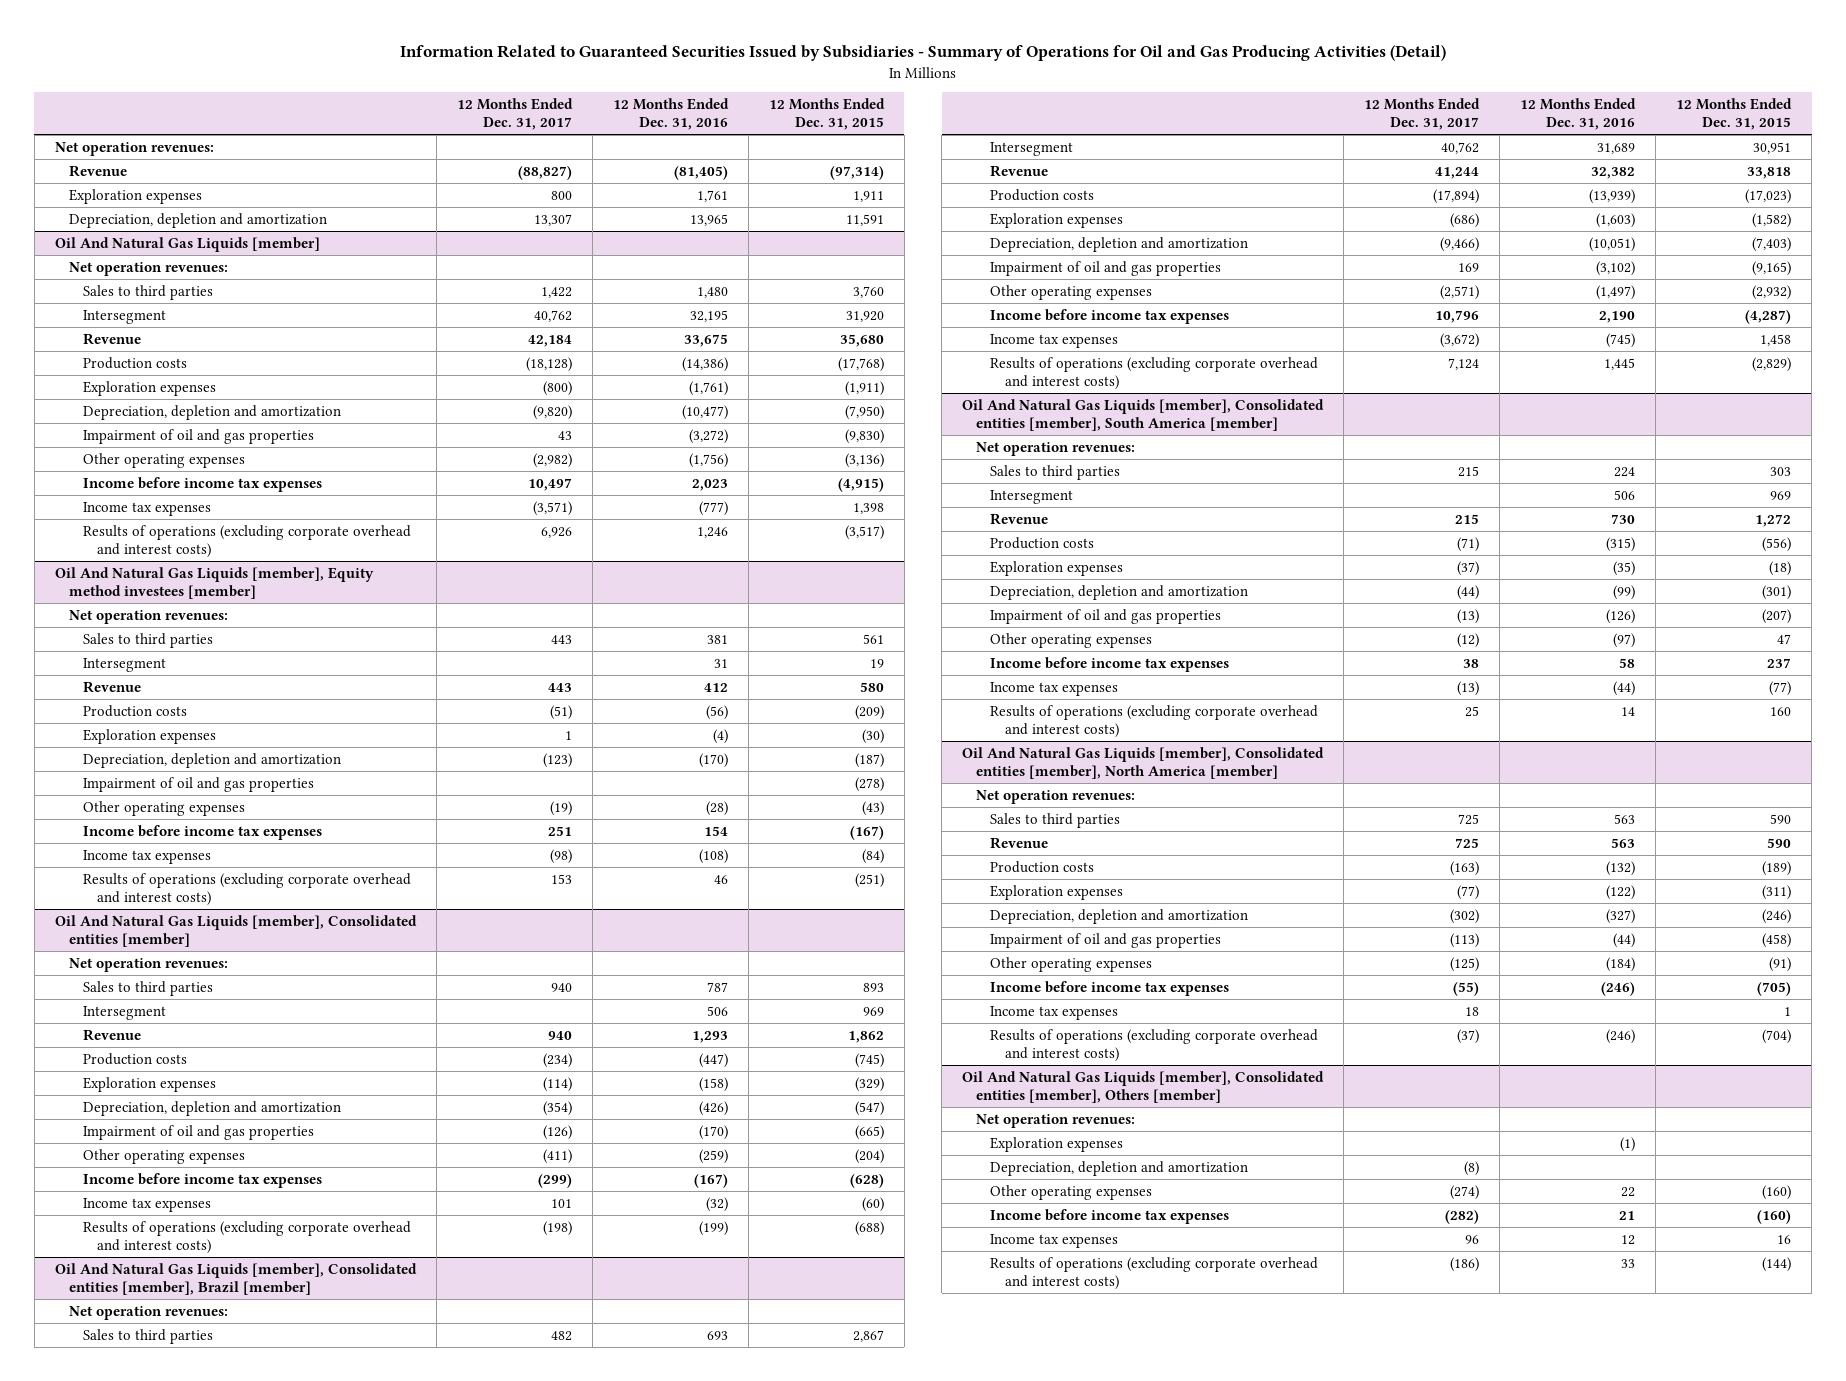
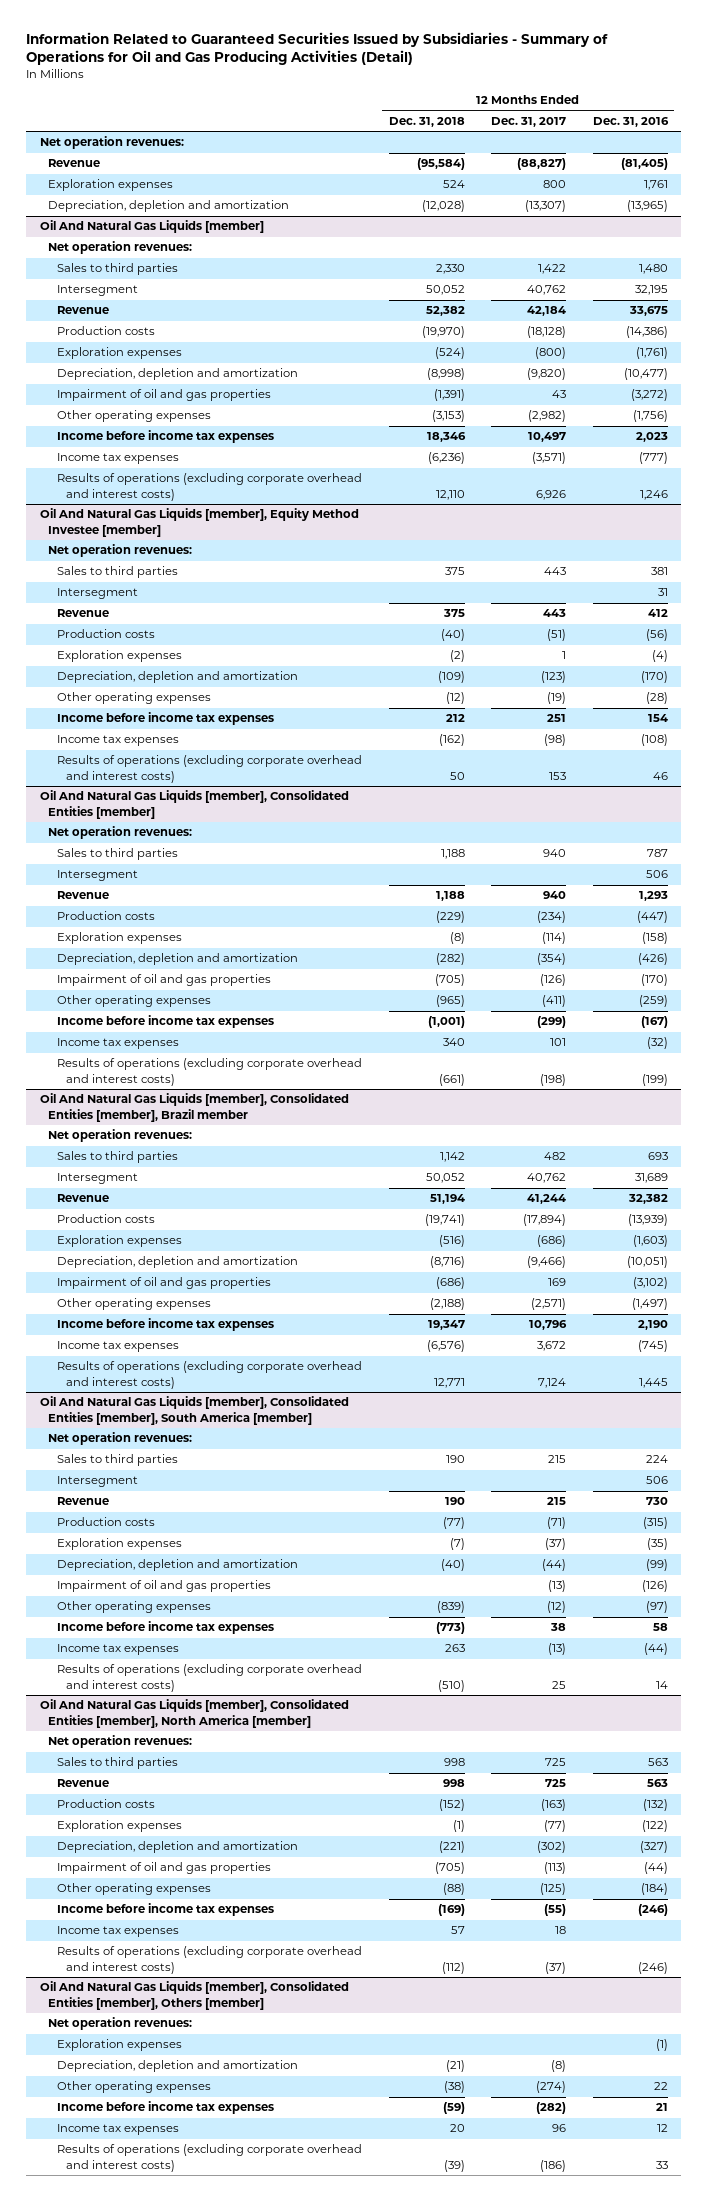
[768,98,885,131] 12 Months Ended Dec. 31, 2015 -> none
none -> [388,116,465,127] Dec. 31, 2018
[533,214,572,227] 13,307 -> [525,200,567,213] (13,307)
[689,214,728,227] 13,965 -> [626,200,668,213] (13,965)
[54,567,374,599] Oil And Natural Gas Liquids [member], Equity method investees [member] -> [39,508,359,537] Oil And Natural Gas Liquids [member], Equity Method Investee [member]
[82,777,314,793] Impairment of oil and gas properties -> none
[54,915,417,947] Oil And Natural Gas Liquids [member], Consolidated entities [member] -> [39,790,349,819] Oil And Natural Gas Liquids [member], Consolidated Entities [member]
[54,1263,417,1295] Oil And Natural Gas Liquids [member], Consolidated entities [member], Brazil [member] -> [39,1093,349,1122] Oil And Natural Gas Liquids [member], Consolidated Entities [member], Brazil member
[1440,333,1480,349] (3,672) -> [537,1341,567,1352] 3,672
[962,399,1325,431] Oil And Natural Gas Liquids [member], Consolidated entities [member], South America [member] -> [39,1396,349,1425] Oil And Natural Gas Liquids [member], Consolidated Entities [member], South America [member]
[962,747,1325,779] Oil And Natural Gas Liquids [member], Consolidated entities [member], North America [member] -> [39,1699,349,1728] Oil And Natural Gas Liquids [member], Consolidated Entities [member], North America [member]
[962,1071,1325,1103] Oil And Natural Gas Liquids [member], Consolidated entities [member], Others [member] -> [39,1981,349,2010] Oil And Natural Gas Liquids [member], Consolidated Entities [member], Others [member]

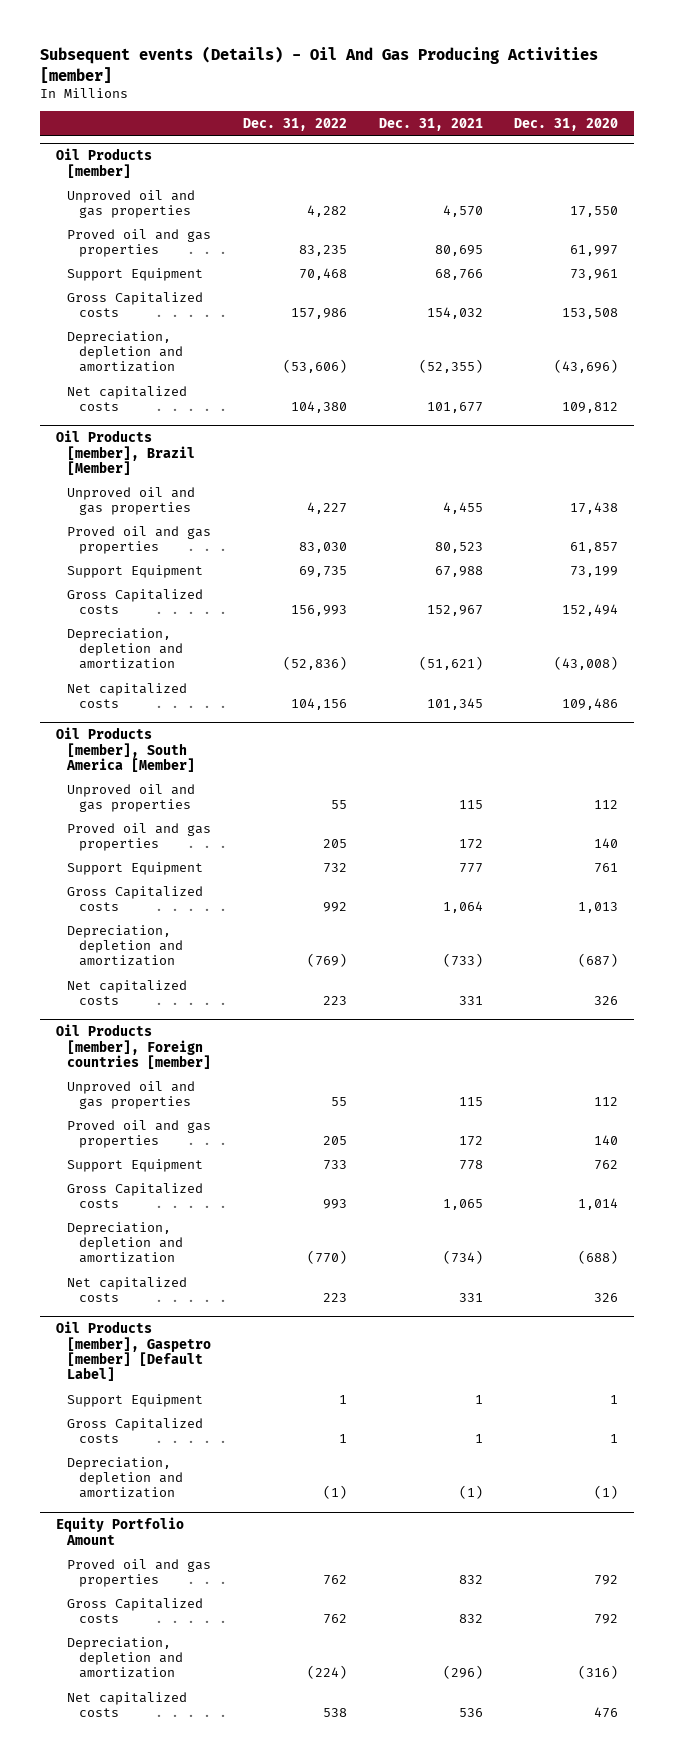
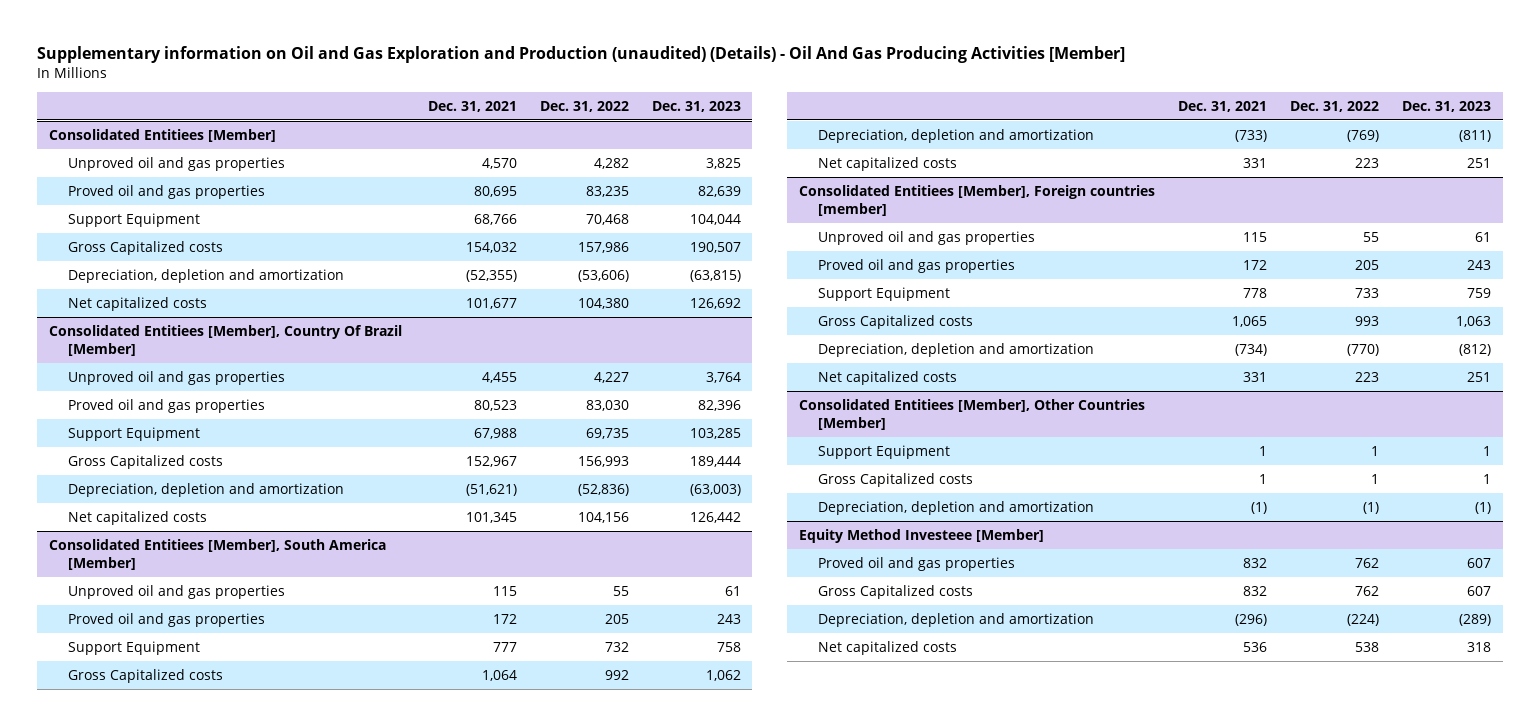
[40,46,599,83] Subsequent events (Details) - Oil And Gas Producing Activities [member] -> [37,45,1126,63] Supplementary information on Oil and Gas Exploration and Production (unaudited) (Details) - Oil And Gas Producing Activities [Member]
[514,117,619,131] Dec. 31, 2020 -> none
none -> [651,100,741,112] Dec. 31, 2023
[55,148,152,178] Oil Products [member] -> [48,128,276,142] Consolidated Entitiees [Member]
[55,430,196,475] Oil Products [member], Brazil [Member] -> none
none -> [48,324,402,356] Consolidated Entitiees [Member], Country Of Brazil [Member]
[55,727,196,772] Oil Products [member], South America [Member] -> none
none -> [48,538,386,570] Consolidated Entitiees [Member], South America [Member]
[55,1024,212,1069] Oil Products [member], Foreign countries [member] -> none
none -> [798,184,1155,216] Consolidated Entitiees [Member], Foreign countries [member]
[55,1321,212,1382] Oil Products [member], Gaspetro [member] [Default Label] -> none
none -> [798,398,1145,430] Consolidated Entitiees [Member], Other Countries [Member]
[55,1517,184,1545] Equity Portfolio Amount -> [798,528,1044,543] Equity Method Investeee [Member]

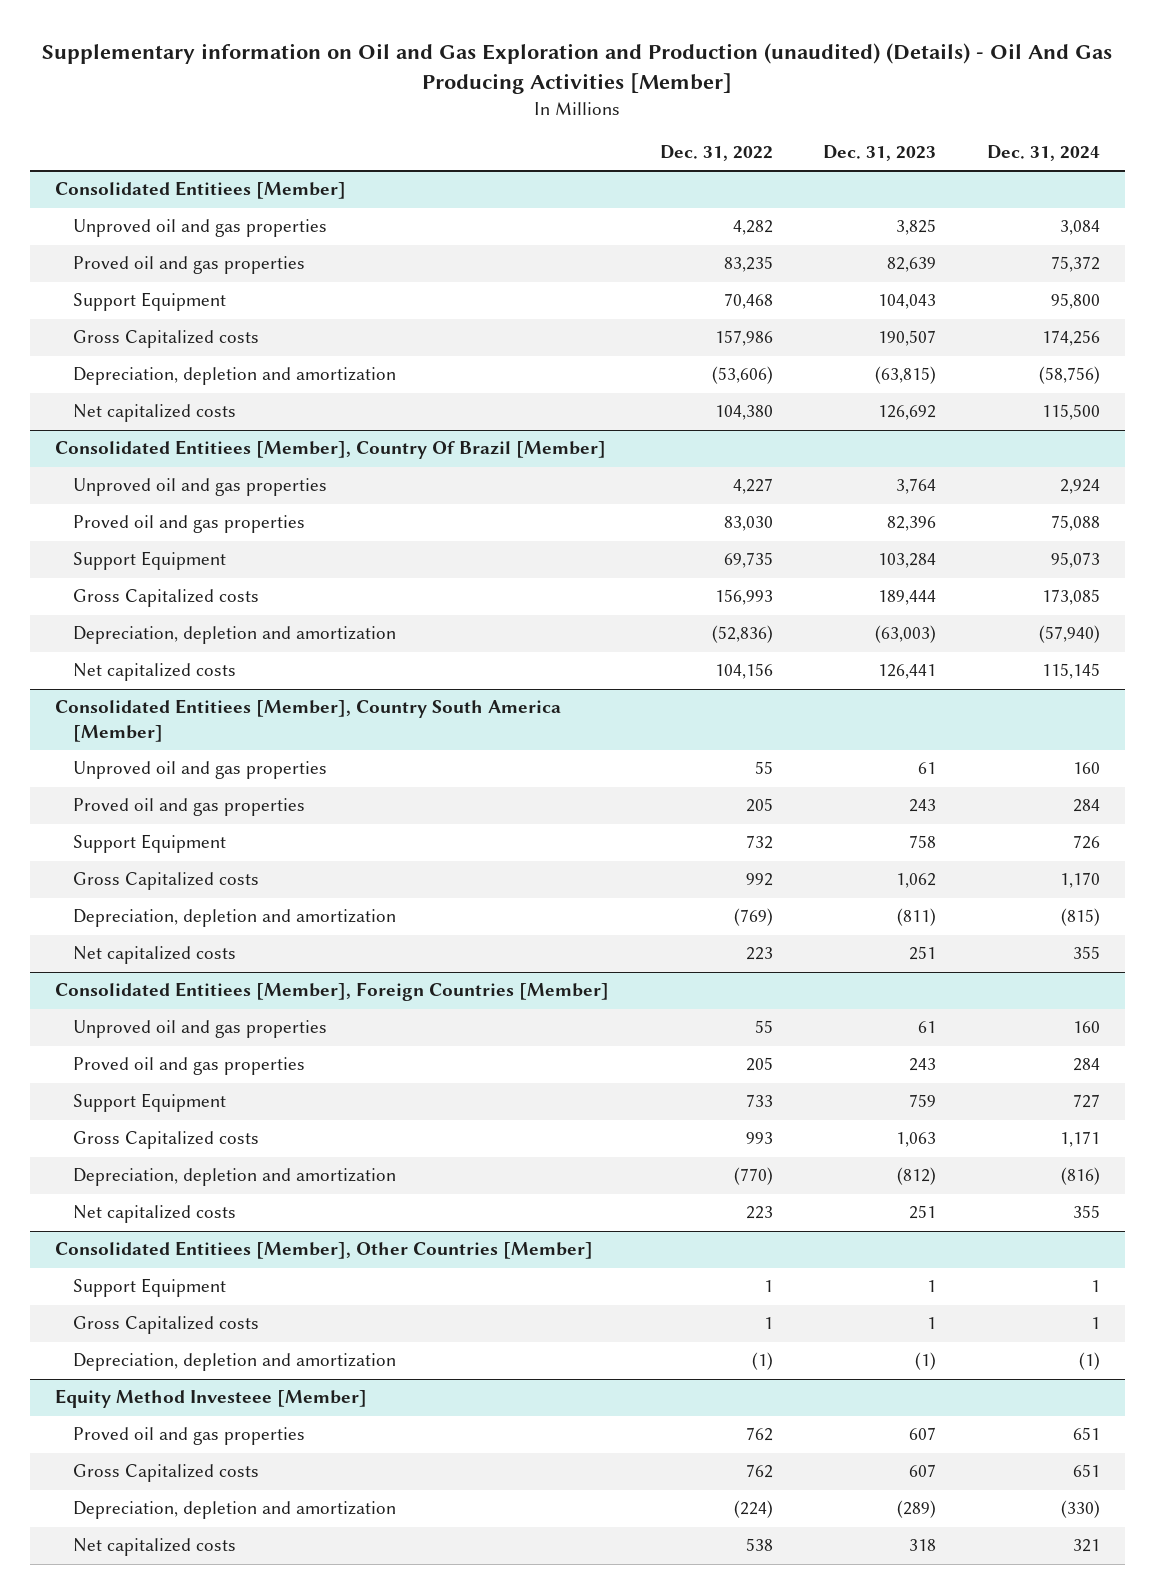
[427,100,517,112] Dec. 31, 2021 -> none
none -> [986,145,1100,162] Dec. 31, 2024
[689,213,741,225] 104,044 -> [878,294,937,310] 104,043
[689,427,741,439] 103,285 -> [878,553,937,569] 103,284
[689,511,741,523] 126,442 -> [878,664,937,680] 126,441
[48,538,386,570] Consolidated Entitiees [Member], South America [Member] -> [54,699,561,742] Consolidated Entitiees [Member], Country South America [Member]
[798,184,1155,216] Consolidated Entitiees [Member], Foreign countries [member] -> [54,982,609,1002] Consolidated Entitiees [Member], Foreign Countries [Member]

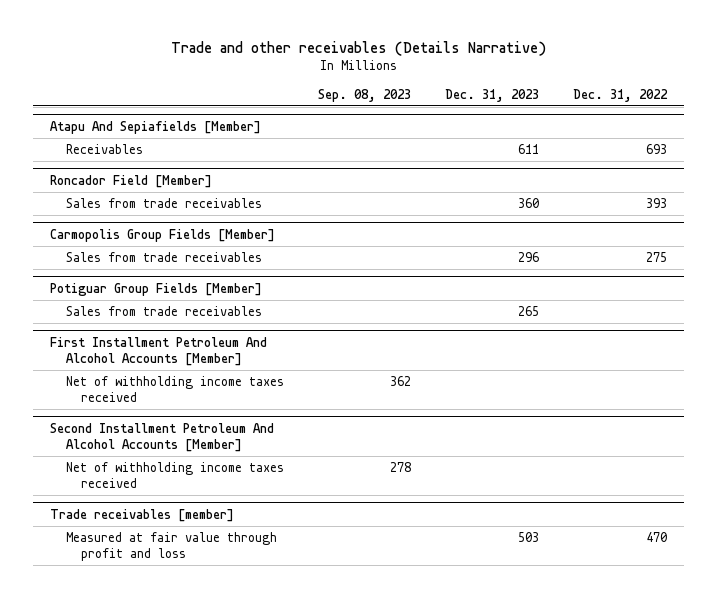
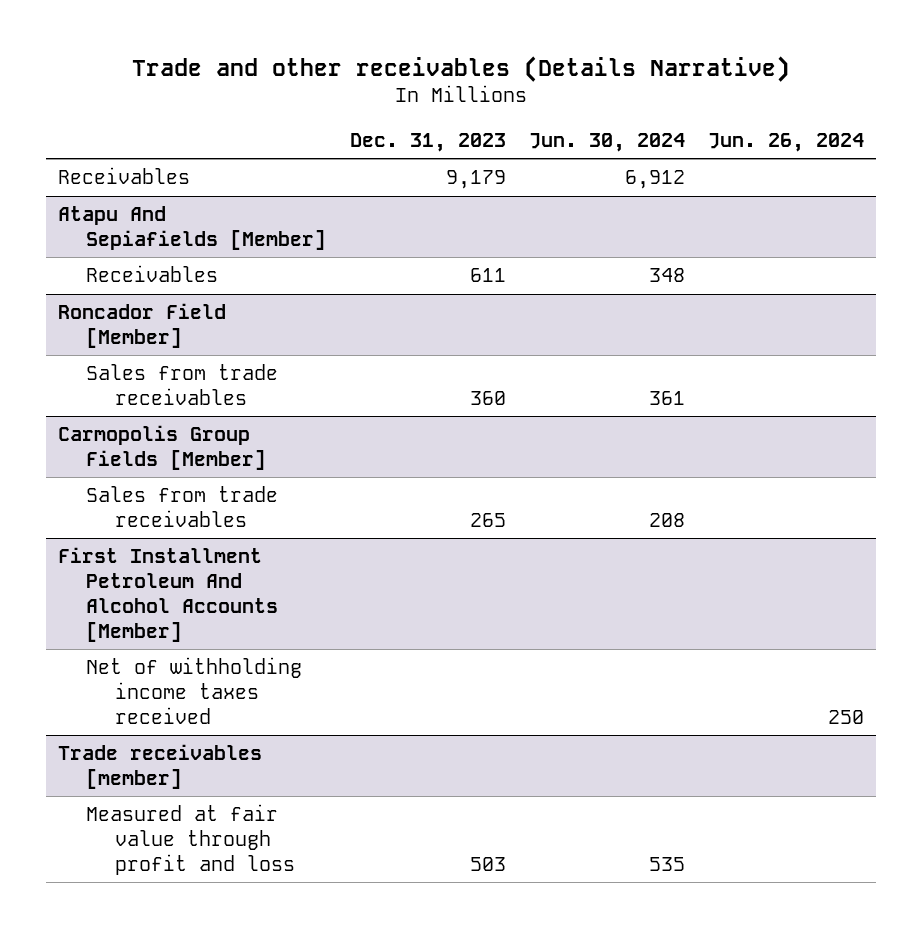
[318,88,412,102] Sep. 08, 2023 -> none
[573,88,669,102] Dec. 31, 2022 -> none
none -> [528,132,685,152] Jun. 30, 2024
none -> [708,132,865,152] Jun. 26, 2024
none -> [57,167,190,185] Receivables
[65,251,262,262] Sales from trade receivables -> none
[50,282,263,296] Potiguar Group Fields [Member] -> none
[50,422,275,452] Second Installment Petroleum And Alcohol Accounts [Member] -> none
[65,461,284,488] Net of withholding income taxes received -> none

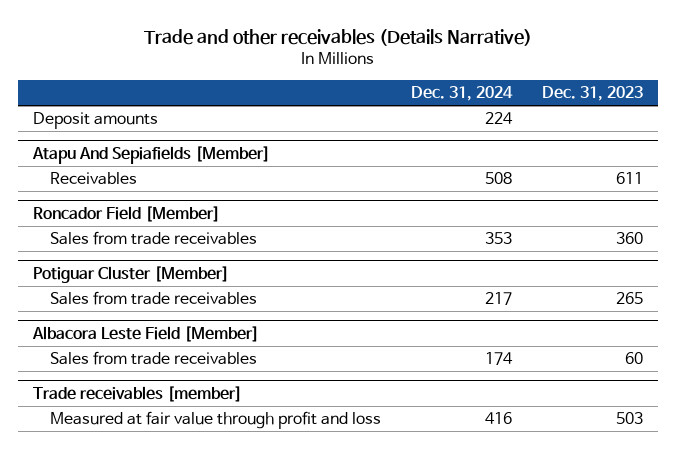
[528,132,685,152] Jun. 30, 2024 -> none
[708,132,865,152] Jun. 26, 2024 -> none
none -> [411,85,514,101] Dec. 31, 2024
[57,167,190,185] Receivables -> none
none -> [32,112,158,130] Deposit amounts
[57,425,267,470] Carmopolis Group Fields [Member] -> none
none -> [32,265,229,283] Potiguar Cluster [Member]
[57,547,279,642] First Installment Petroleum And Alcohol Accounts [Member] -> none
[86,657,303,724] Net of withholding income taxes received -> none
none -> [31,325,259,342] Albacora Leste Field [Member]
none -> [50,351,258,366] Sales from trade receivables

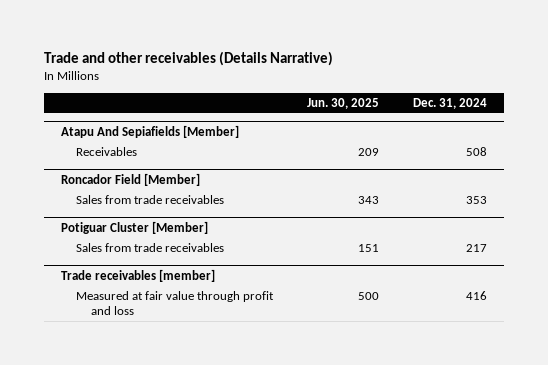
[541,85,643,101] Dec. 31, 2023 -> none
none -> [306,97,379,109] Jun. 30, 2025
[32,112,158,130] Deposit amounts -> none
[31,325,259,342] Albacora Leste Field [Member] -> none
[50,351,258,366] Sales from trade receivables -> none

